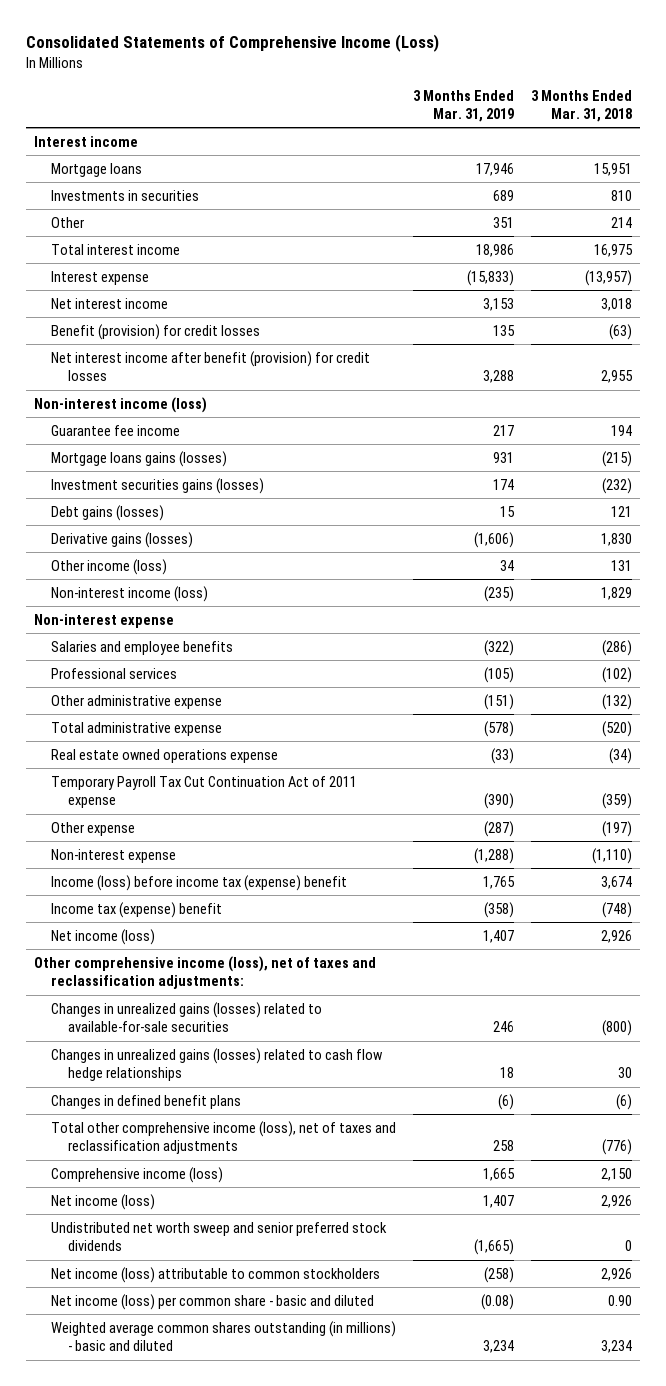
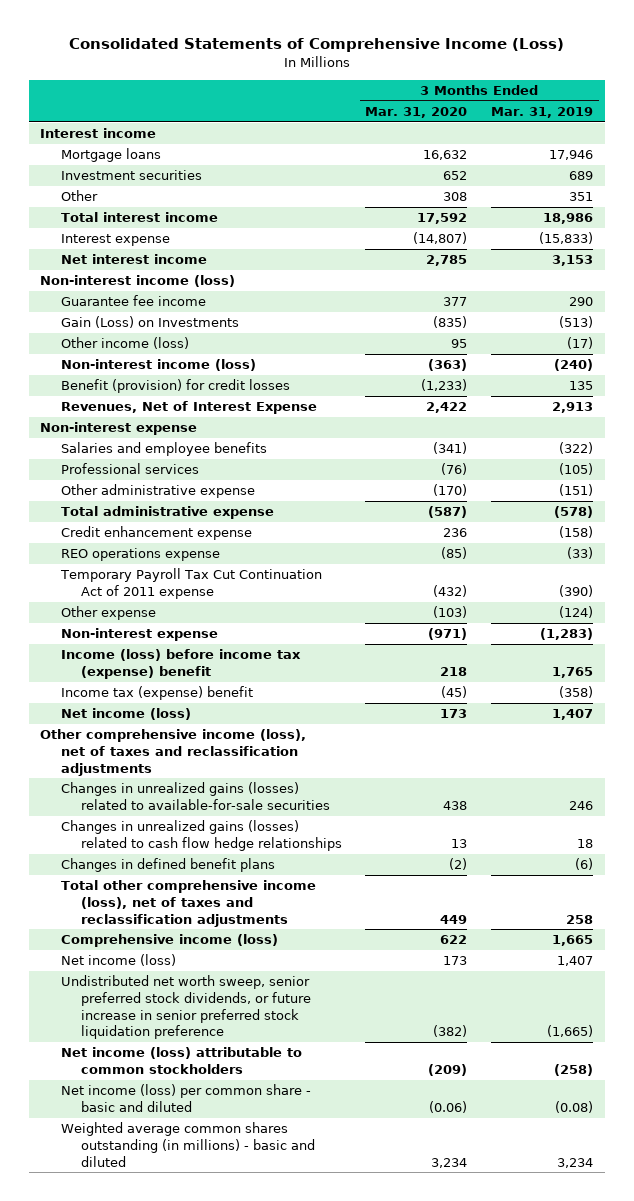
[530,89,632,123] 3 Months Ended Mar. 31, 2018 -> none
none -> [365,107,468,119] Mar. 31, 2020
[51,189,200,201] Investments in securities -> [60,170,202,181] Investment securities
[51,350,371,382] Net interest income after benefit (provision) for credit losses -> none
[51,450,228,467] Mortgage loans gains (losses) -> none
[51,504,165,521] Debt gains (losses) -> none
[51,531,194,548] Derivative gains (losses) -> none
[492,424,514,436] 217 -> [569,297,594,307] 290
[51,477,265,494] Investment securities gains (losses) -> [60,316,239,329] Gain (Loss) on Investments
[492,478,514,490] 174 -> [559,316,594,329] (513)
[499,559,514,571] 34 -> [567,337,594,350] (17)
[483,585,514,602] (235) -> [554,359,594,372] (240)
[51,323,261,340] Benefit (provision) for credit losses -> [60,379,290,394] Benefit (provision) for credit losses
none -> [60,401,317,415] Revenues, Net of Interest Expense
none -> [60,526,252,541] Credit enhancement expense
[51,748,279,763] Real estate owned operations expense -> [60,548,220,562] REO operations expense
[483,820,514,837] (287) -> [559,606,594,619] (124)
[473,847,514,864] (1,288) -> [540,628,594,641] (1,283)
[34,955,377,990] Other comprehensive income (loss), net of taxes and reclassification adjustments: -> [40,729,307,776] Other comprehensive income (loss), net of taxes and reclassification adjustments
[51,1221,388,1252] Undistributed net worth sweep and senior preferred stock dividends -> [60,975,311,1040] Undistributed net worth sweep, senior preferred stock dividends, or future increase in senior preferred stock liquidation preference

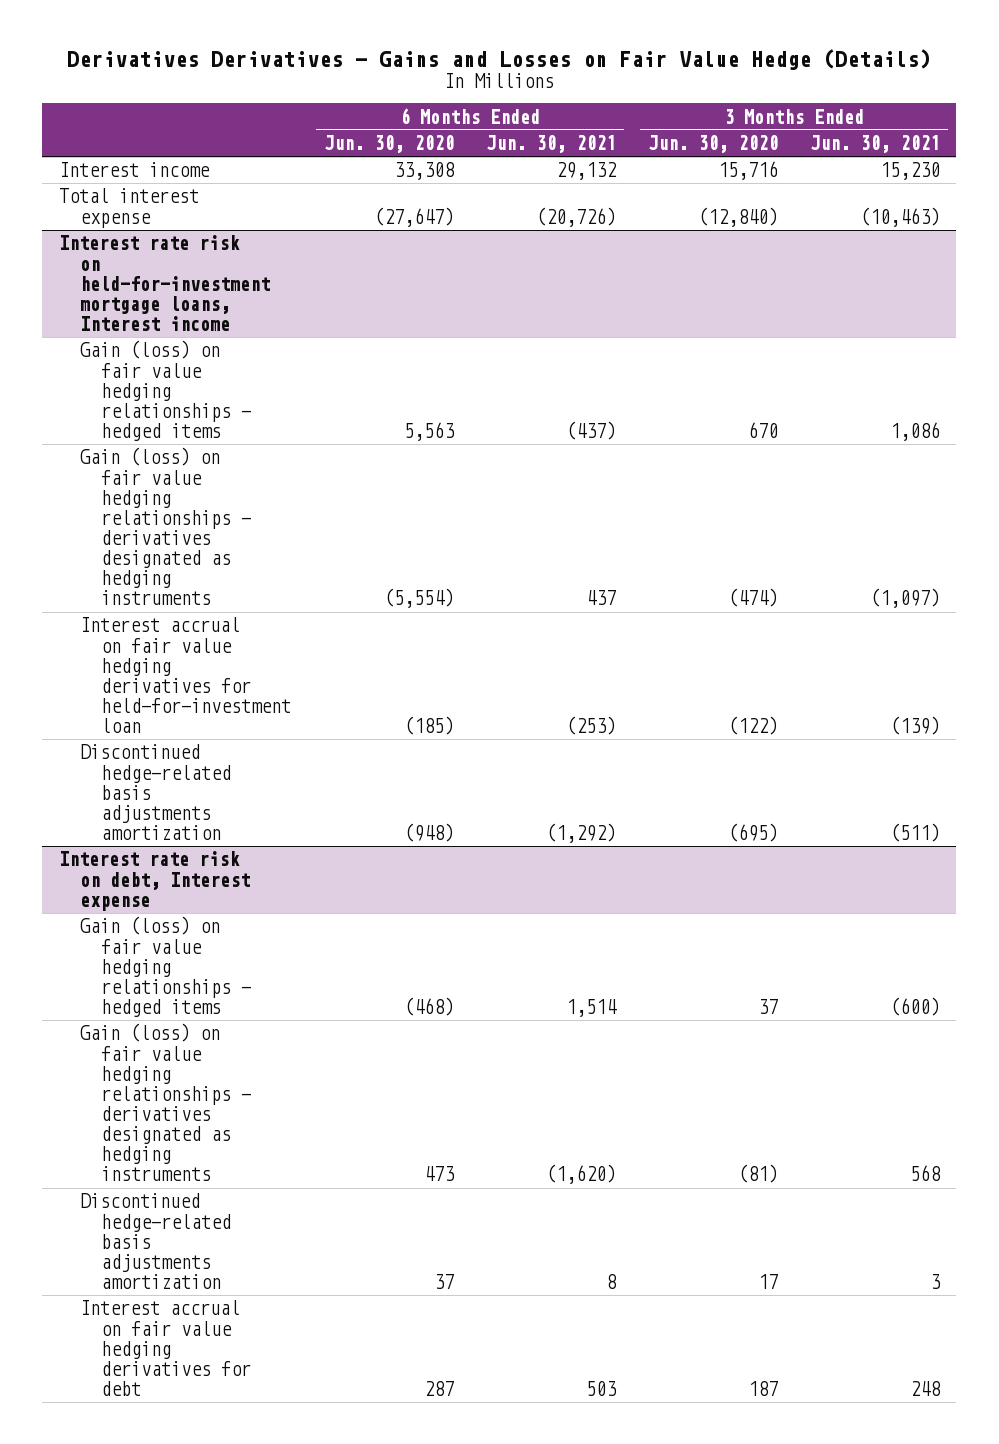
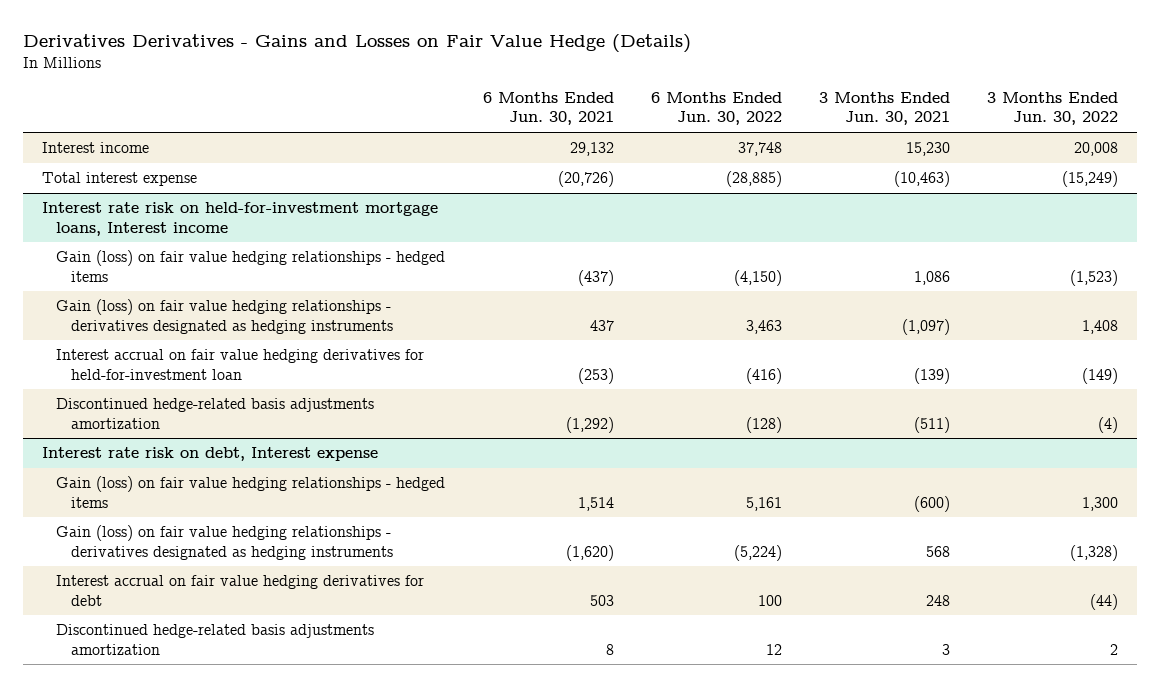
[323,134,454,153] Jun. 30, 2020 -> none
[648,134,779,153] Jun. 30, 2020 -> none
none -> [650,92,782,126] 6 Months Ended Jun. 30, 2022
none -> [987,92,1119,126] 3 Months Ended Jun. 30, 2022
[79,1193,232,1290] Discontinued hedge-related basis adjustments amortization -> [56,624,375,655] Discontinued hedge-related basis adjustments amortization

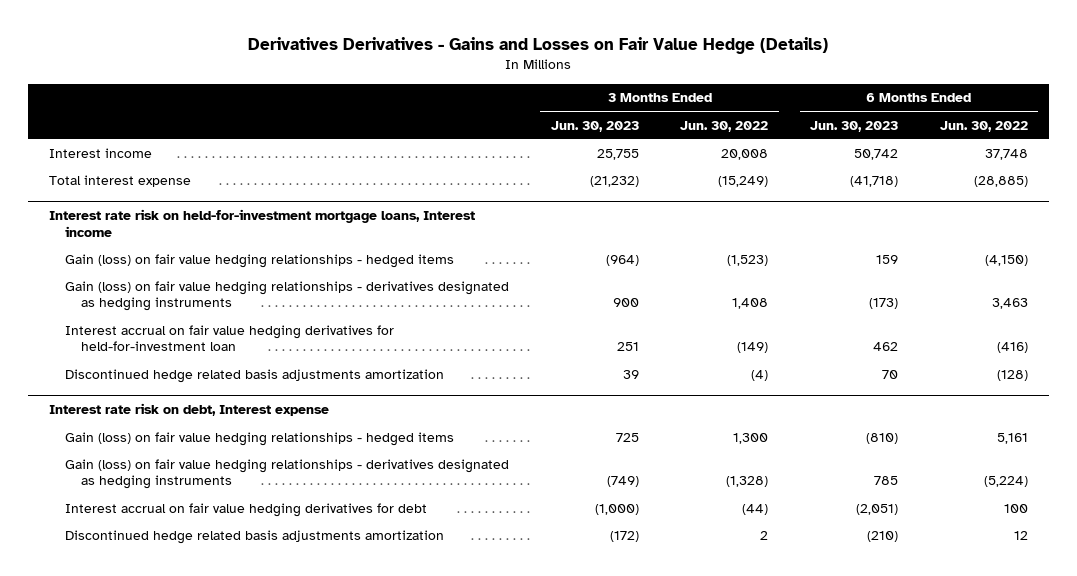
[482,92,614,126] 6 Months Ended Jun. 30, 2021 -> none
[818,92,950,126] 3 Months Ended Jun. 30, 2021 -> none
none -> [550,120,639,132] Jun. 30, 2023
none -> [810,120,899,132] Jun. 30, 2023
[56,398,375,429] Discontinued hedge-related basis adjustments amortization -> [65,368,445,383] Discontinued hedge related basis adjustments amortization
[56,624,375,655] Discontinued hedge-related basis adjustments amortization -> [65,529,445,544] Discontinued hedge related basis adjustments amortization

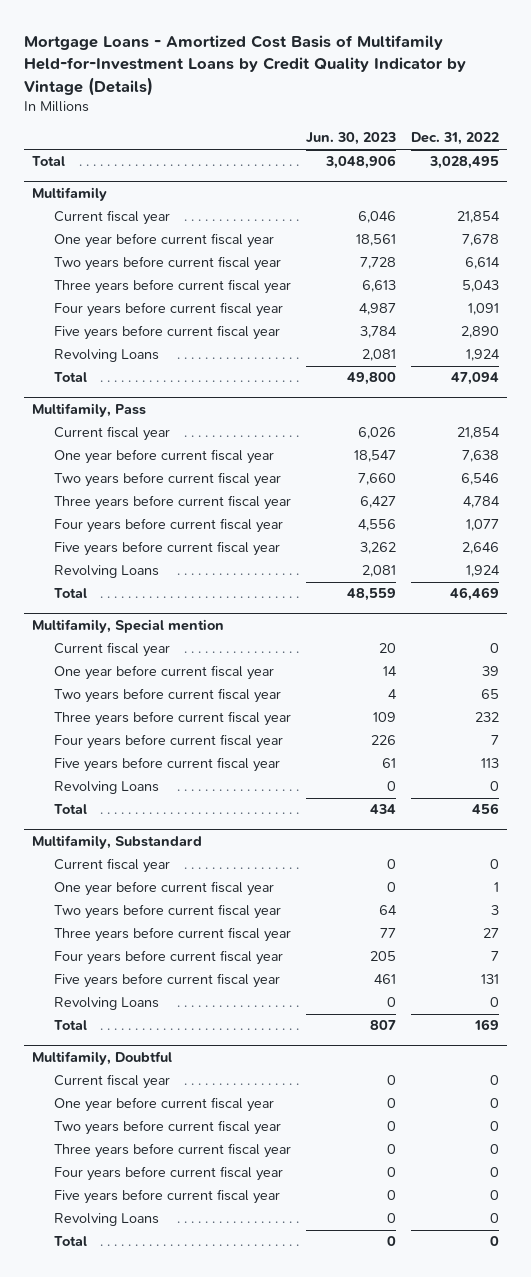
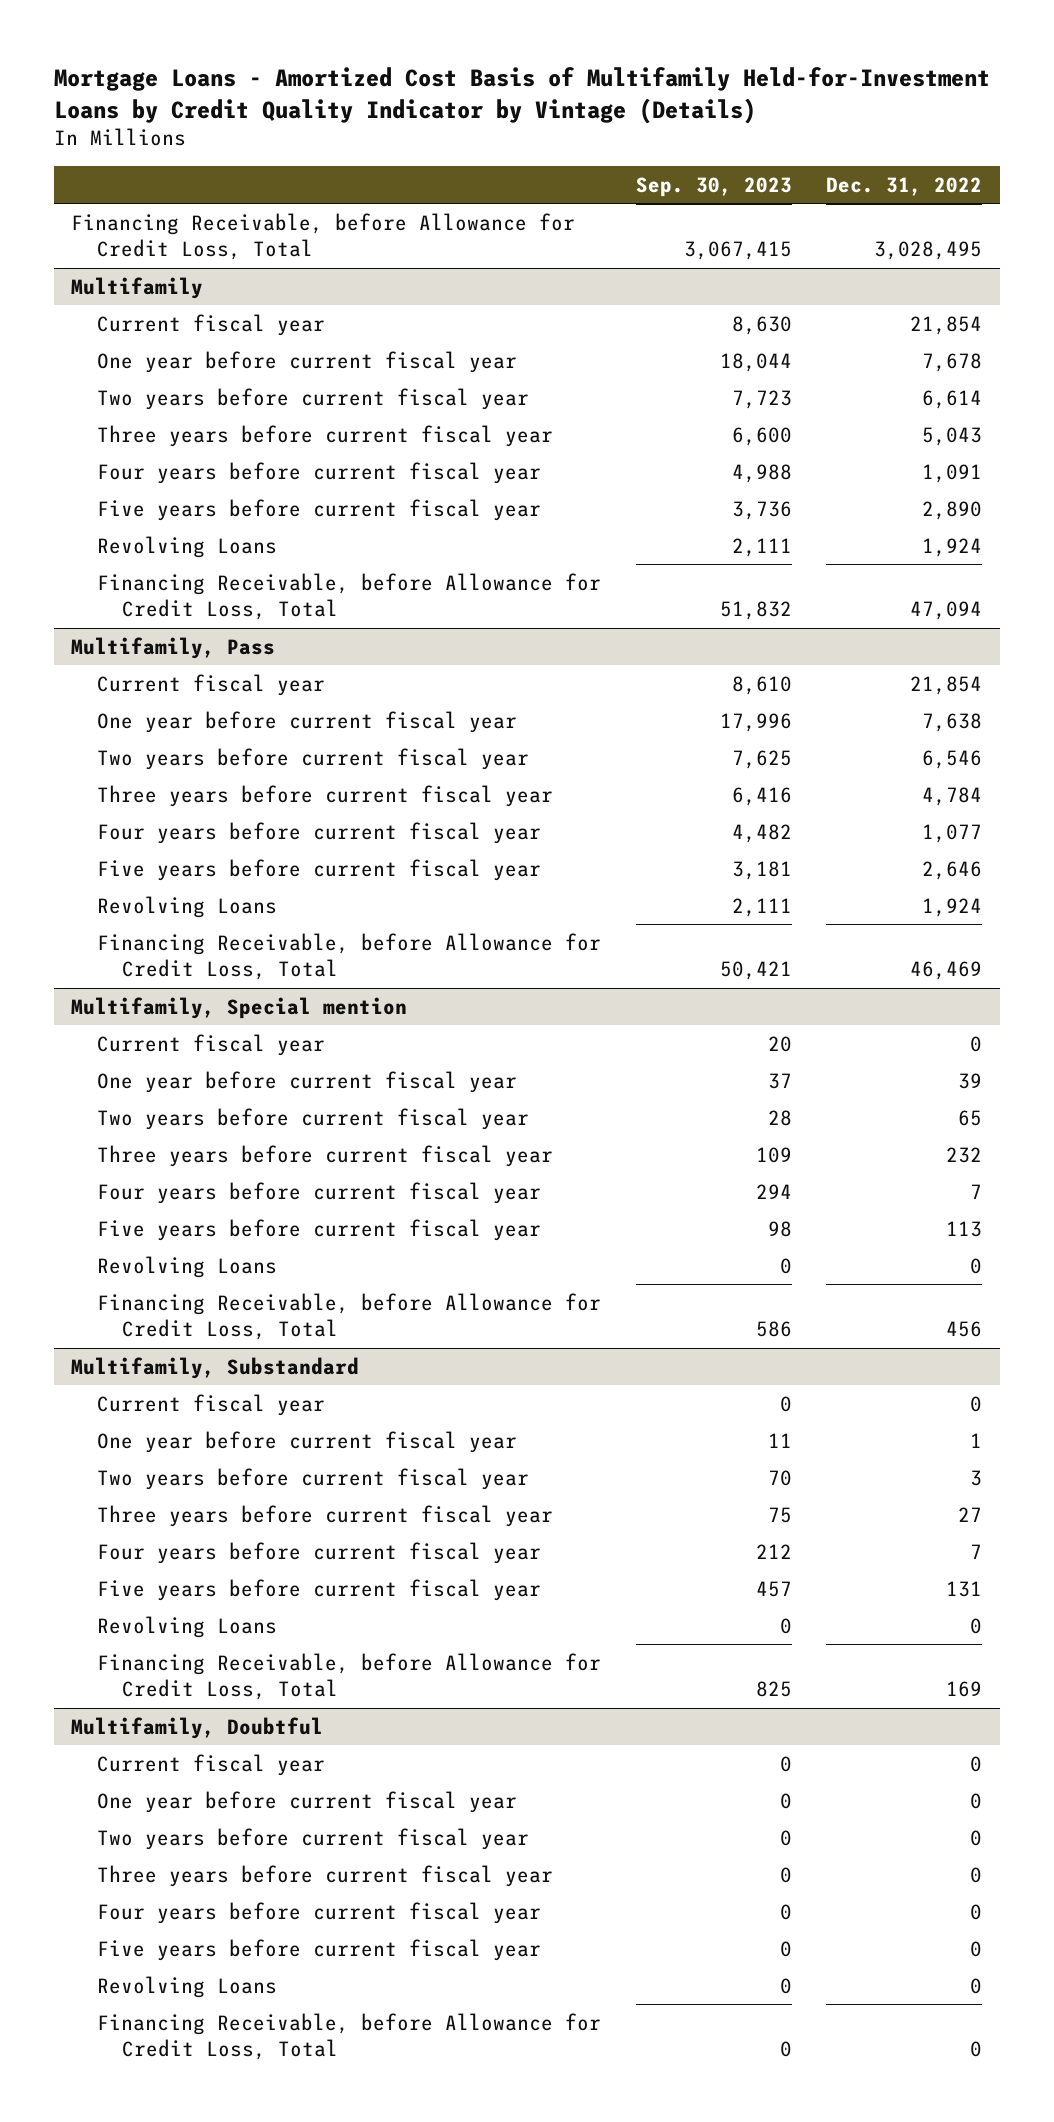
[306,132,397,146] Jun. 30, 2023 -> none
none -> [635,176,792,197] Sep. 30, 2023
[31,156,65,167] Total -> [71,212,576,261] Financing Receivable, before Allowance for Credit Loss, Total
[54,372,88,383] Total -> [96,572,601,621] Financing Receivable, before Allowance for Credit Loss, Total
[54,588,88,599] Total -> [96,932,601,981] Financing Receivable, before Allowance for Credit Loss, Total
[54,804,88,815] Total -> [96,1292,601,1341] Financing Receivable, before Allowance for Credit Loss, Total
[54,1020,88,1031] Total -> [96,1652,601,1701] Financing Receivable, before Allowance for Credit Loss, Total
[54,1236,88,1247] Total -> none
none -> [96,2012,601,2061] Financing Receivable, before Allowance for Credit Loss, Total

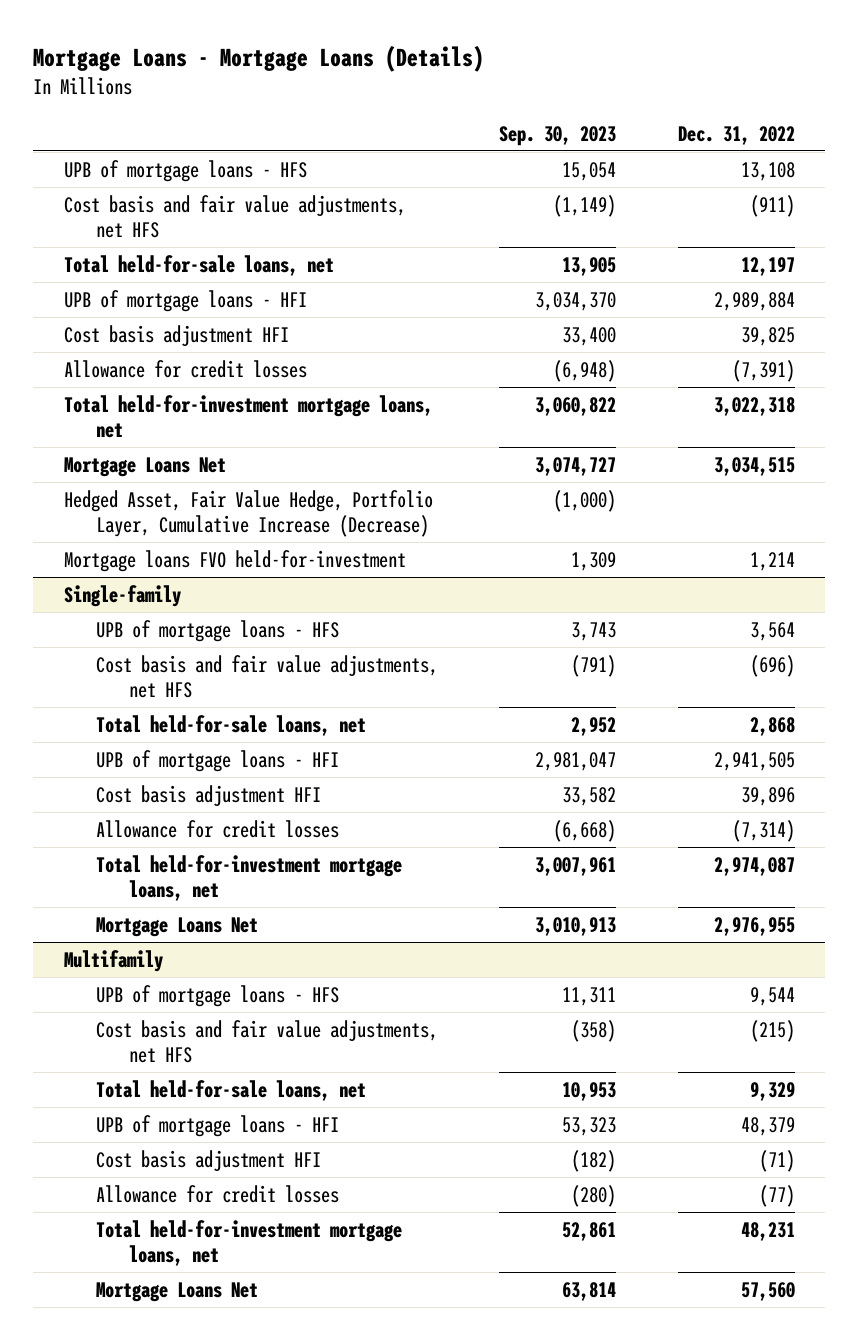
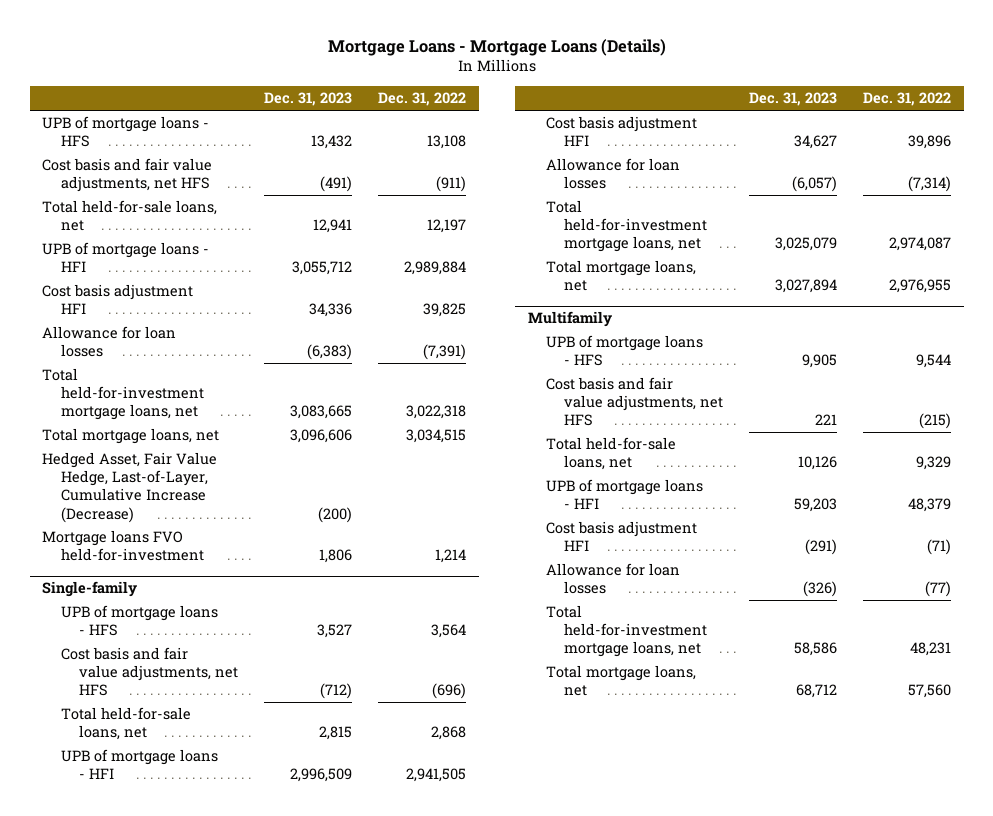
[499,125,617,146] Sep. 30, 2023 -> none
none -> [263,92,352,107] Dec. 31, 2023
[63,360,307,379] Allowance for credit losses -> [42,326,177,358] Allowance for loan losses
[63,457,226,478] Mortgage Loans Net -> [42,428,220,445] Total mortgage loans, net
[63,490,433,537] Hedged Asset, Fair Value Hedge, Portfolio Layer, Cumulative Increase (Decrease) -> [42,452,218,523] Hedged Asset, Fair Value Hedge, Last-of-Layer, Cumulative Increase (Decrease)
[96,820,340,839] Allowance for credit losses -> [545,158,680,190] Allowance for loan losses
[96,917,259,938] Mortgage Loans Net -> [545,260,696,292] Total mortgage loans, net
[96,1185,340,1204] Allowance for credit losses -> [545,563,680,595] Allowance for loan losses
[96,1282,259,1303] Mortgage Loans Net -> [545,665,696,697] Total mortgage loans, net

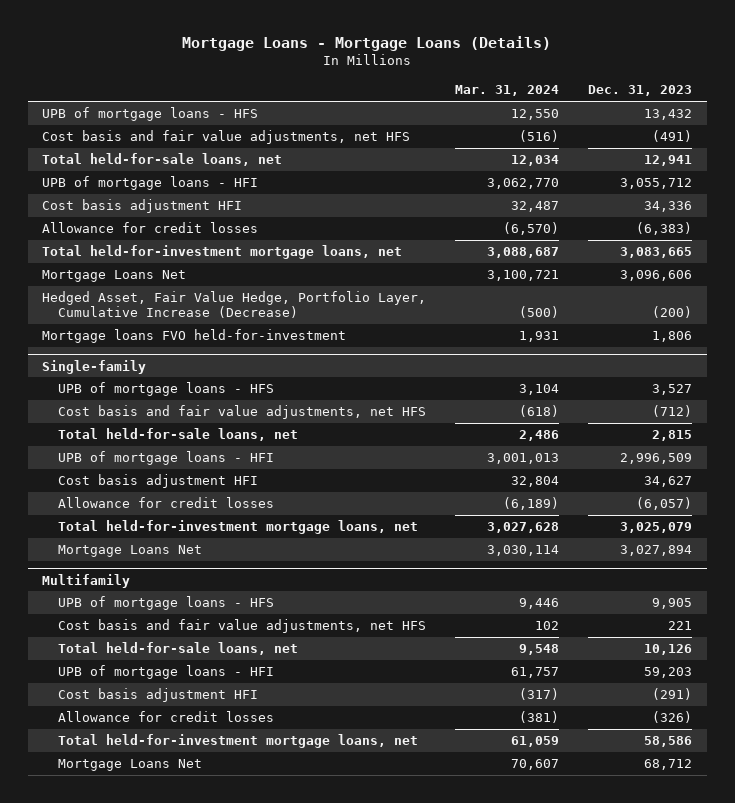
[377,92,466,107] Dec. 31, 2022 -> none
none -> [455,85,560,97] Mar. 31, 2024
[42,326,177,358] Allowance for loan losses -> [42,222,259,234] Allowance for credit losses
[42,428,220,445] Total mortgage loans, net -> [42,270,187,283] Mortgage Loans Net
[42,452,218,523] Hedged Asset, Fair Value Hedge, Last-of-Layer, Cumulative Increase (Decrease) -> [42,291,427,319] Hedged Asset, Fair Value Hedge, Portfolio Layer, Cumulative Increase (Decrease)
[545,158,680,190] Allowance for loan losses -> [57,497,274,509] Allowance for credit losses
[545,260,696,292] Total mortgage loans, net -> [57,545,202,558] Mortgage Loans Net
[545,563,680,595] Allowance for loan losses -> [57,711,274,723] Allowance for credit losses
[545,665,696,697] Total mortgage loans, net -> [57,759,202,772] Mortgage Loans Net

